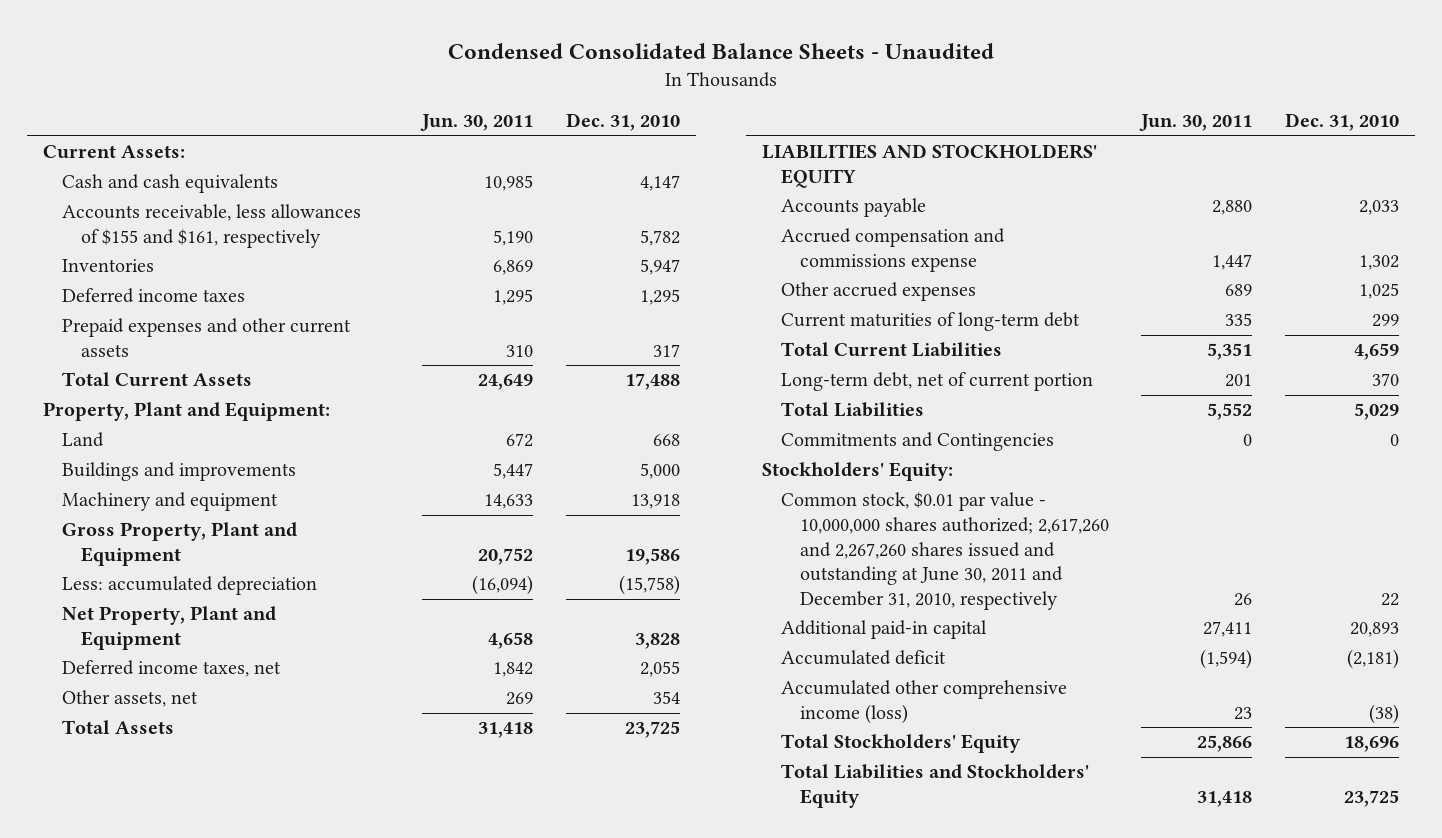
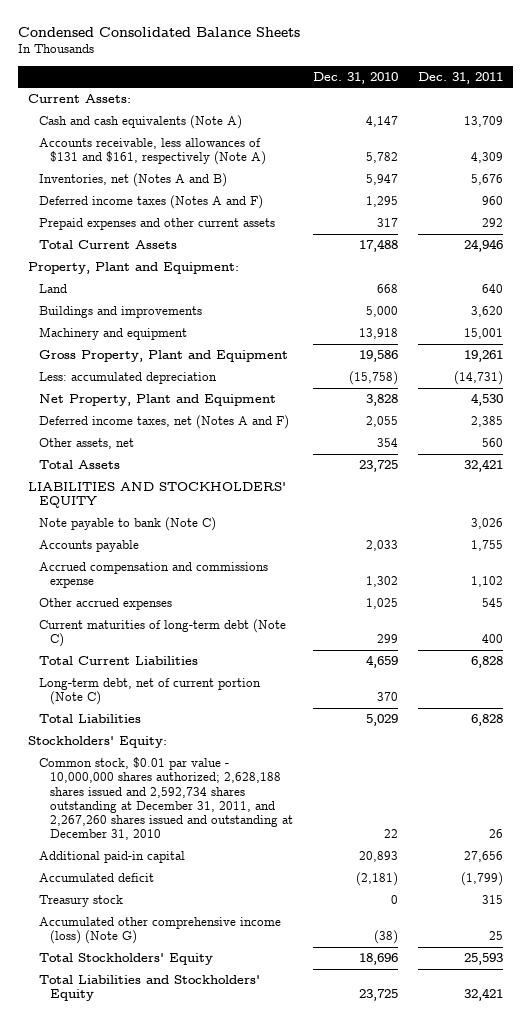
[448,42,995,59] Condensed Consolidated Balance Sheets - Unaudited -> [17,26,300,37] Condensed Consolidated Balance Sheets
[420,114,534,132] Jun. 30, 2011 -> none
none -> [418,71,504,84] Dec. 31, 2011
[62,174,279,194] Cash and cash equivalents -> [38,115,242,130] Cash and cash equivalents (Note A)
[62,204,362,249] Accounts receivable, less allowances of $155 and $161, respectively -> [38,138,266,166] Accounts receivable, less allowances of $131 and $161, respectively (Note A)
[62,259,155,273] Inventories -> [38,173,227,188] Inventories, net (Notes A and B)
[62,288,246,304] Deferred income taxes -> [38,195,263,210] Deferred income taxes (Notes A and F)
[62,660,282,678] Deferred income taxes, net -> [38,415,289,430] Deferred income taxes, net (Notes A and F)
none -> [38,517,216,532] Note payable to bank (Note C)
[781,312,1081,332] Current maturities of long-term debt -> [38,619,286,648] Current maturities of long-term debt (Note C)
[781,372,1094,392] Long-term debt, net of current portion -> [38,678,261,706] Long-term debt, net of current portion (Note C)
[781,432,1055,452] Commitments and Contingencies -> none
[781,492,1109,611] Common stock, $0.01 par value - 10,000,000 shares authorized; 2,617,260 and 2,267,260 shares issued and outstanding at June 30, 2011 and December 31, 2010, respectively -> [38,757,293,841] Common stock, $0.01 par value - 10,000,000 shares authorized; 2,628,188 shares issued and 2,592,734 shares outstanding at December 31, 2011, and 2,267,260 shares issued and outstanding at December 31, 2010
none -> [38,895,123,908] Treasury stock
[781,680,1068,725] Accumulated other comprehensive income (loss) -> [38,917,281,945] Accumulated other comprehensive income (loss) (Note G)

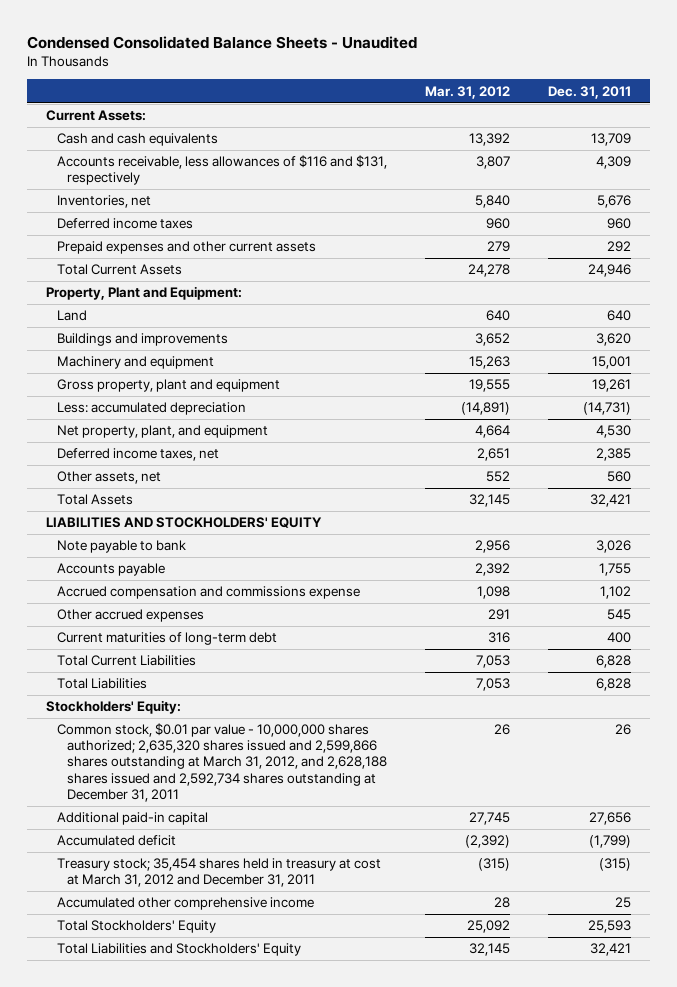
[17,26,300,37] Condensed Consolidated Balance Sheets -> [27,36,418,50] Condensed Consolidated Balance Sheets - Unaudited
[312,71,398,84] Dec. 31, 2010 -> none
none -> [424,85,510,99] Mar. 31, 2012
[38,115,242,130] Cash and cash equivalents (Note A) -> [56,133,218,147] Cash and cash equivalents
[38,138,266,166] Accounts receivable, less allowances of $131 and $161, respectively (Note A) -> [56,155,387,186] Accounts receivable, less allowances of $116 and $131, respectively
[38,173,227,188] Inventories, net (Notes A and B) -> [56,195,151,209] Inventories, net
[38,195,263,210] Deferred income taxes (Notes A and F) -> [56,218,193,230] Deferred income taxes
[38,350,288,363] Gross Property, Plant and Equipment -> [56,379,280,393] Gross property, plant and equipment
[38,394,276,407] Net Property, Plant and Equipment -> [56,425,268,439] Net property, plant, and equipment
[38,415,289,430] Deferred income taxes, net (Notes A and F) -> [56,448,219,462] Deferred income taxes, net
[38,517,216,532] Note payable to bank (Note C) -> [56,540,186,554] Note payable to bank
[38,619,286,648] Current maturities of long-term debt (Note C) -> [56,632,277,646] Current maturities of long-term debt
[38,678,261,706] Long-term debt, net of current portion (Note C) -> none
[38,757,293,841] Common stock, $0.01 par value - 10,000,000 shares authorized; 2,628,188 shares issued and 2,592,734 shares outstanding at December 31, 2011, and 2,267,260 shares issued and outstanding at December 31, 2010 -> [56,723,387,802] Common stock, $0.01 par value - 10,000,000 shares authorized; 2,635,320 shares issued and 2,599,866 shares outstanding at March 31, 2012, and 2,628,188 shares issued and 2,592,734 shares outstanding at December 31, 2011
[38,895,123,908] Treasury stock -> none
none -> [56,858,381,888] Treasury stock; 35,454 shares held in treasury at cost at March 31, 2012 and December 31, 2011
[38,917,281,945] Accumulated other comprehensive income (loss) (Note G) -> [56,897,314,911] Accumulated other comprehensive income

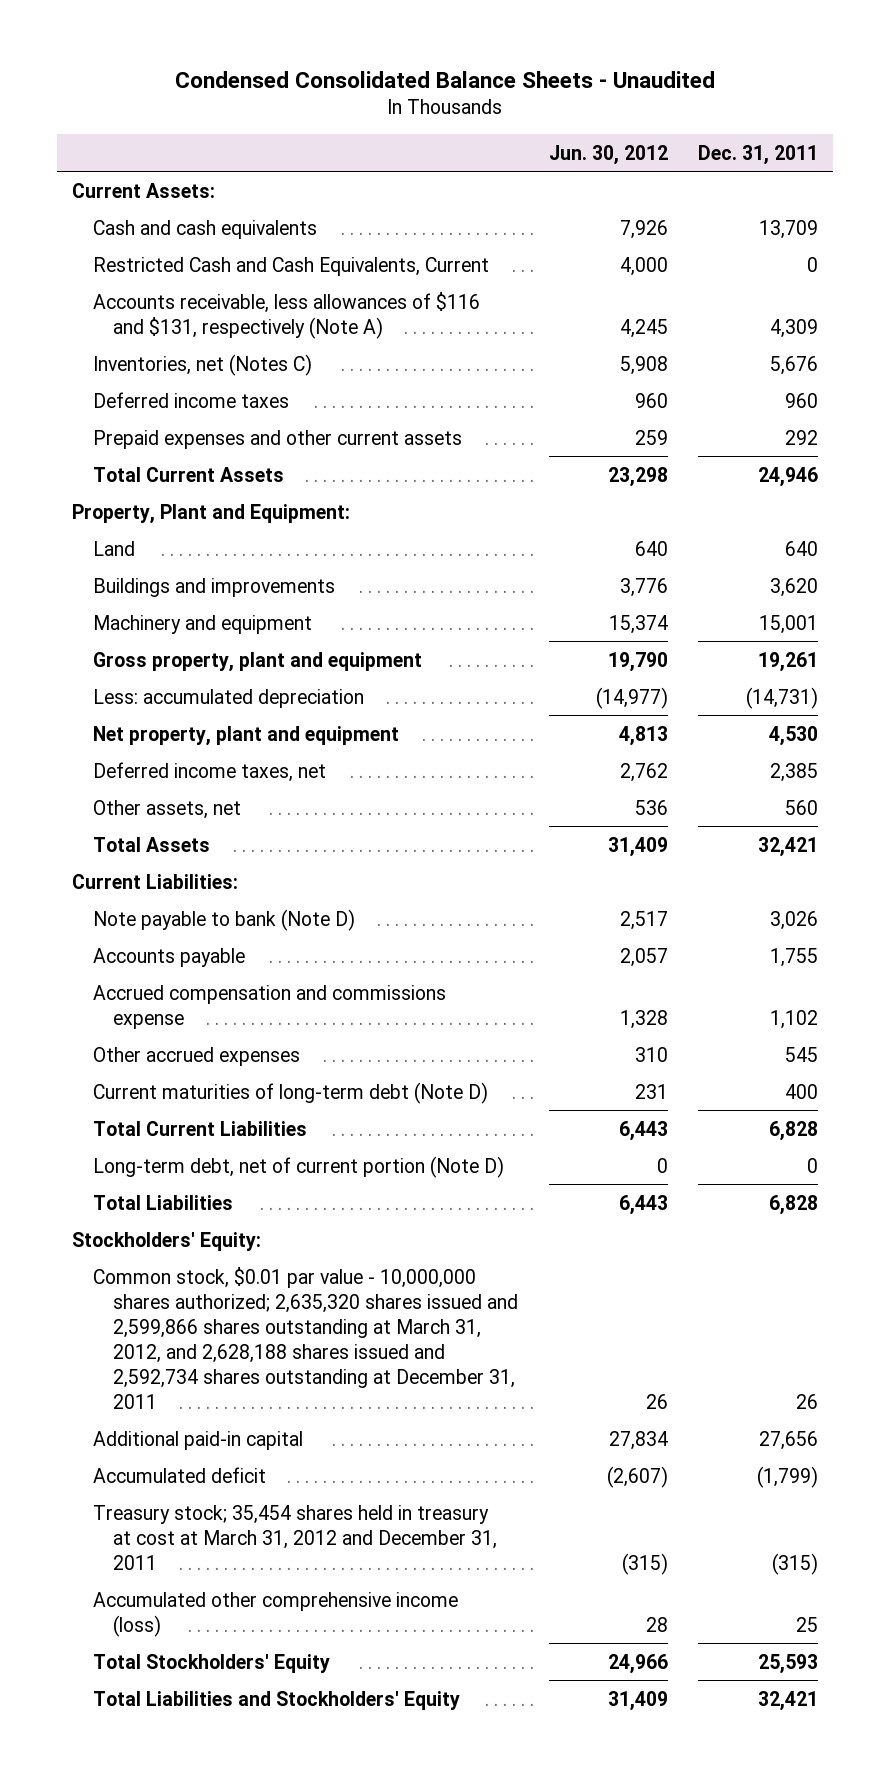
[424,85,510,99] Mar. 31, 2012 -> none
none -> [548,144,668,165] Jun. 30, 2012
none -> [92,256,489,276] Restricted Cash and Cash Equivalents, Current
[56,155,387,186] Accounts receivable, less allowances of $116 and $131, respectively -> [92,291,480,339] Accounts receivable, less allowances of $116 and $131, respectively (Note A)
[56,195,151,209] Inventories, net -> [92,353,312,376] Inventories, net (Notes C)
[56,425,268,439] Net property, plant, and equipment -> [92,725,399,746] Net property, plant and equipment
[46,517,323,529] LIABILITIES AND STOCKHOLDERS' EQUITY -> none
none -> [72,873,239,889] Current Liabilities:
[56,540,186,554] Note payable to bank -> [92,908,355,931] Note payable to bank (Note D)
[56,632,277,646] Current maturities of long-term debt -> [92,1081,488,1104] Current maturities of long-term debt (Note D)
none -> [92,1155,504,1178] Long-term debt, net of current portion (Note D)
[56,897,314,911] Accumulated other comprehensive income -> [92,1591,458,1637] Accumulated other comprehensive income (loss)

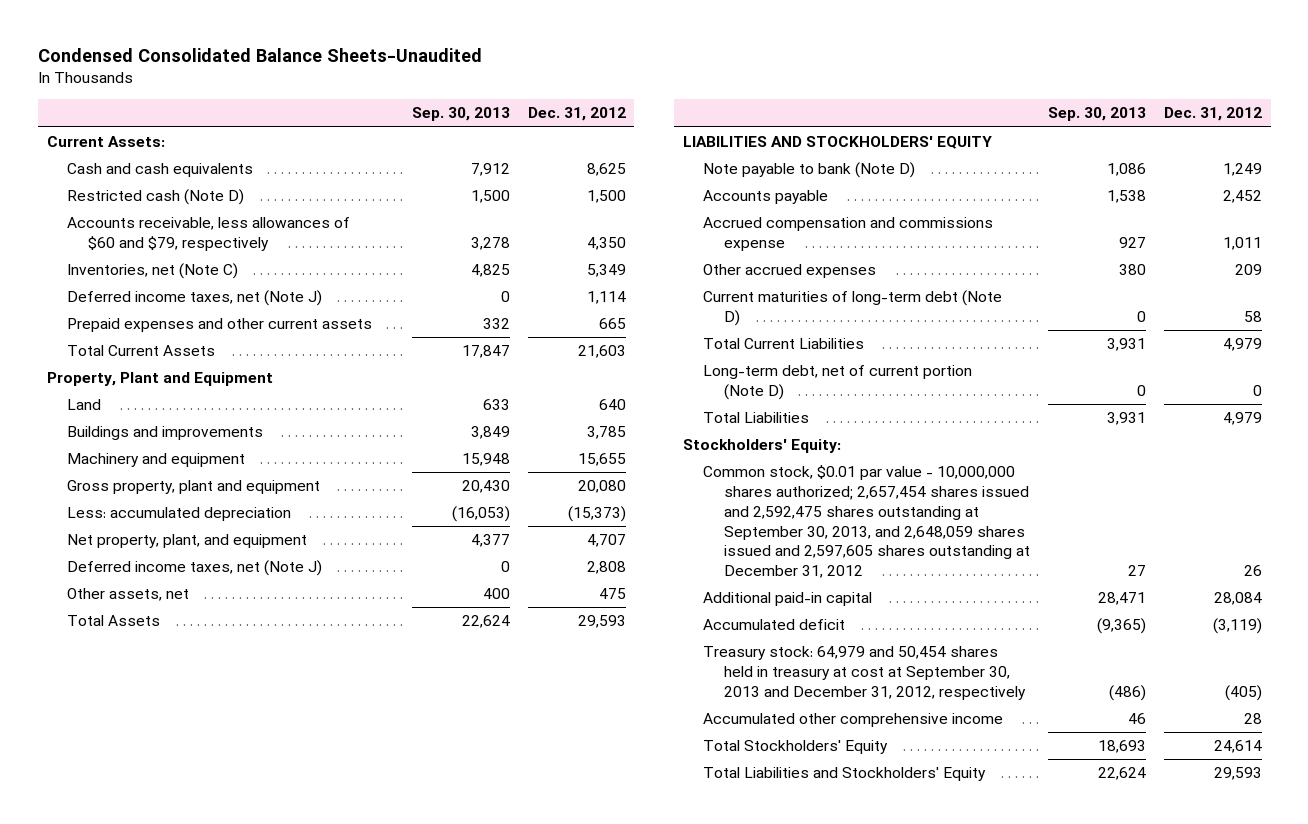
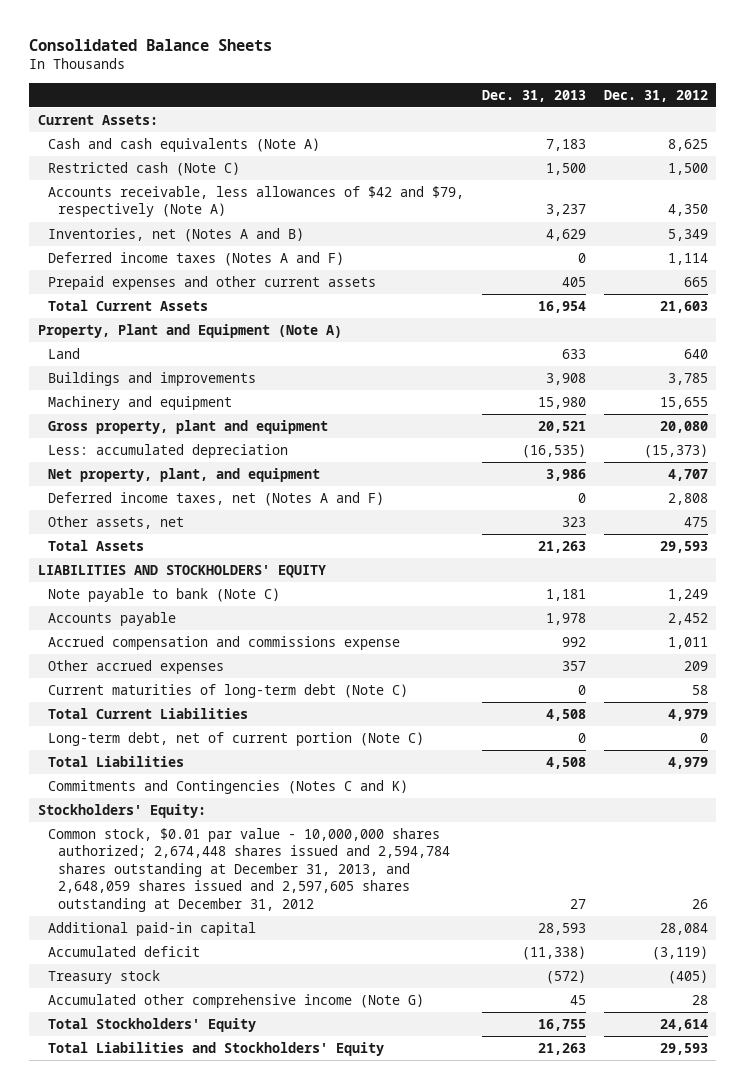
[37,48,482,63] Condensed Consolidated Balance Sheets-Unaudited -> [29,38,273,51] Consolidated Balance Sheets
[411,107,510,122] Sep. 30, 2013 -> none
none -> [481,89,586,102] Dec. 31, 2013
[67,163,254,178] Cash and cash equivalents -> [48,138,321,153] Cash and cash equivalents (Note A)
[67,189,245,206] Restricted cash (Note D) -> [48,162,241,177] Restricted cash (Note C)
[67,217,351,252] Accounts receivable, less allowances of $60 and $79, respectively -> [48,186,465,218] Accounts receivable, less allowances of $42 and $79, respectively (Note A)
[67,263,239,280] Inventories, net (Note C) -> [48,228,305,243] Inventories, net (Notes A and B)
[67,290,323,307] Deferred income taxes, net (Note J) -> [48,252,345,267] Deferred income taxes (Notes A and F)
[46,372,273,387] Property, Plant and Equipment -> [38,324,343,339] Property, Plant and Equipment (Note A)
[67,560,323,577] Deferred income taxes, net (Note J) -> [48,492,385,507] Deferred income taxes, net (Notes A and F)
[703,162,916,179] Note payable to bank (Note D) -> [48,588,281,603] Note payable to bank (Note C)
[703,290,1003,327] Current maturities of long-term debt (Note D) -> [48,684,409,699] Current maturities of long-term debt (Note C)
[703,365,973,401] Long-term debt, net of current portion (Note D) -> [48,732,425,747] Long-term debt, net of current portion (Note C)
none -> [48,780,409,795] Commitments and Contingencies (Notes C and K)
[703,465,1031,579] Common stock, $0.01 par value - 10,000,000 shares authorized; 2,657,454 shares issued and 2,592,475 shares outstanding at September 30, 2013, and 2,648,059 shares issued and 2,597,605 shares outstanding at December 31, 2012 -> [48,828,451,912] Common stock, $0.01 par value - 10,000,000 shares authorized; 2,674,448 shares issued and 2,594,784 shares outstanding at December 31, 2013, and 2,648,059 shares issued and 2,597,605 shares outstanding at December 31, 2012
[703,646,1027,700] Treasury stock: 64,979 and 50,454 shares held in treasury at cost at September 30, 2013 and December 31, 2012, respectively -> [48,970,161,985] Treasury stock
[703,713,1004,728] Accumulated other comprehensive income -> [48,994,425,1009] Accumulated other comprehensive income (Note G)

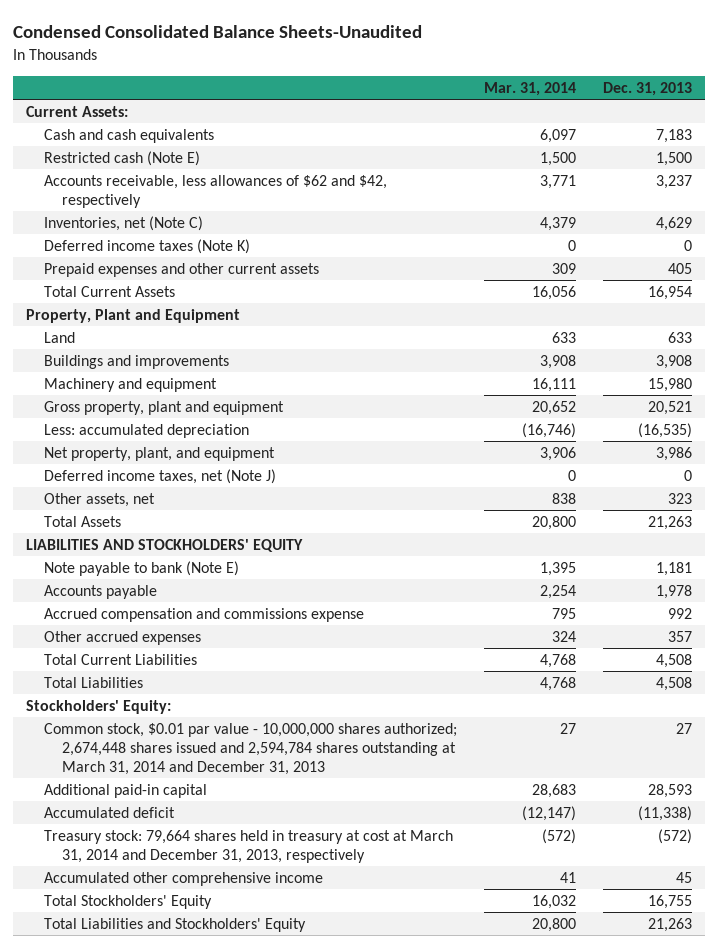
[29,38,273,51] Consolidated Balance Sheets -> [12,25,422,39] Condensed Consolidated Balance Sheets-Unaudited
[603,89,708,102] Dec. 31, 2012 -> none
none -> [483,81,576,96] Mar. 31, 2014
[48,138,321,153] Cash and cash equivalents (Note A) -> [44,128,215,143] Cash and cash equivalents
[48,162,241,177] Restricted cash (Note C) -> [44,150,201,166] Restricted cash (Note E)
[48,186,465,218] Accounts receivable, less allowances of $42 and $79, respectively (Note A) -> [44,174,388,208] Accounts receivable, less allowances of $62 and $42, respectively
[48,228,305,243] Inventories, net (Notes A and B) -> [44,215,204,231] Inventories, net (Note C)
[48,252,345,267] Deferred income taxes (Notes A and F) -> [44,238,251,254] Deferred income taxes (Note K)
[38,324,343,339] Property, Plant and Equipment (Note A) -> [26,308,241,323] Property, Plant and Equipment
[48,492,385,507] Deferred income taxes, net (Notes A and F) -> [44,468,277,484] Deferred income taxes, net (Note J)
[48,588,281,603] Note payable to bank (Note C) -> [44,560,240,576] Note payable to bank (Note E)
[48,684,409,699] Current maturities of long-term debt (Note C) -> none
[48,732,425,747] Long-term debt, net of current portion (Note C) -> none
[48,780,409,795] Commitments and Contingencies (Notes C and K) -> none
[48,828,451,912] Common stock, $0.01 par value - 10,000,000 shares authorized; 2,674,448 shares issued and 2,594,784 shares outstanding at December 31, 2013, and 2,648,059 shares issued and 2,597,605 shares outstanding at December 31, 2012 -> [44,722,458,775] Common stock, $0.01 par value - 10,000,000 shares authorized; 2,674,448 shares issued and 2,594,784 shares outstanding at March 31, 2014 and December 31, 2013
[48,970,161,985] Treasury stock -> [44,829,454,863] Treasury stock: 79,664 shares held in treasury at cost at March 31, 2014 and December 31, 2013, respectively
[48,994,425,1009] Accumulated other comprehensive income (Note G) -> [44,871,324,886] Accumulated other comprehensive income

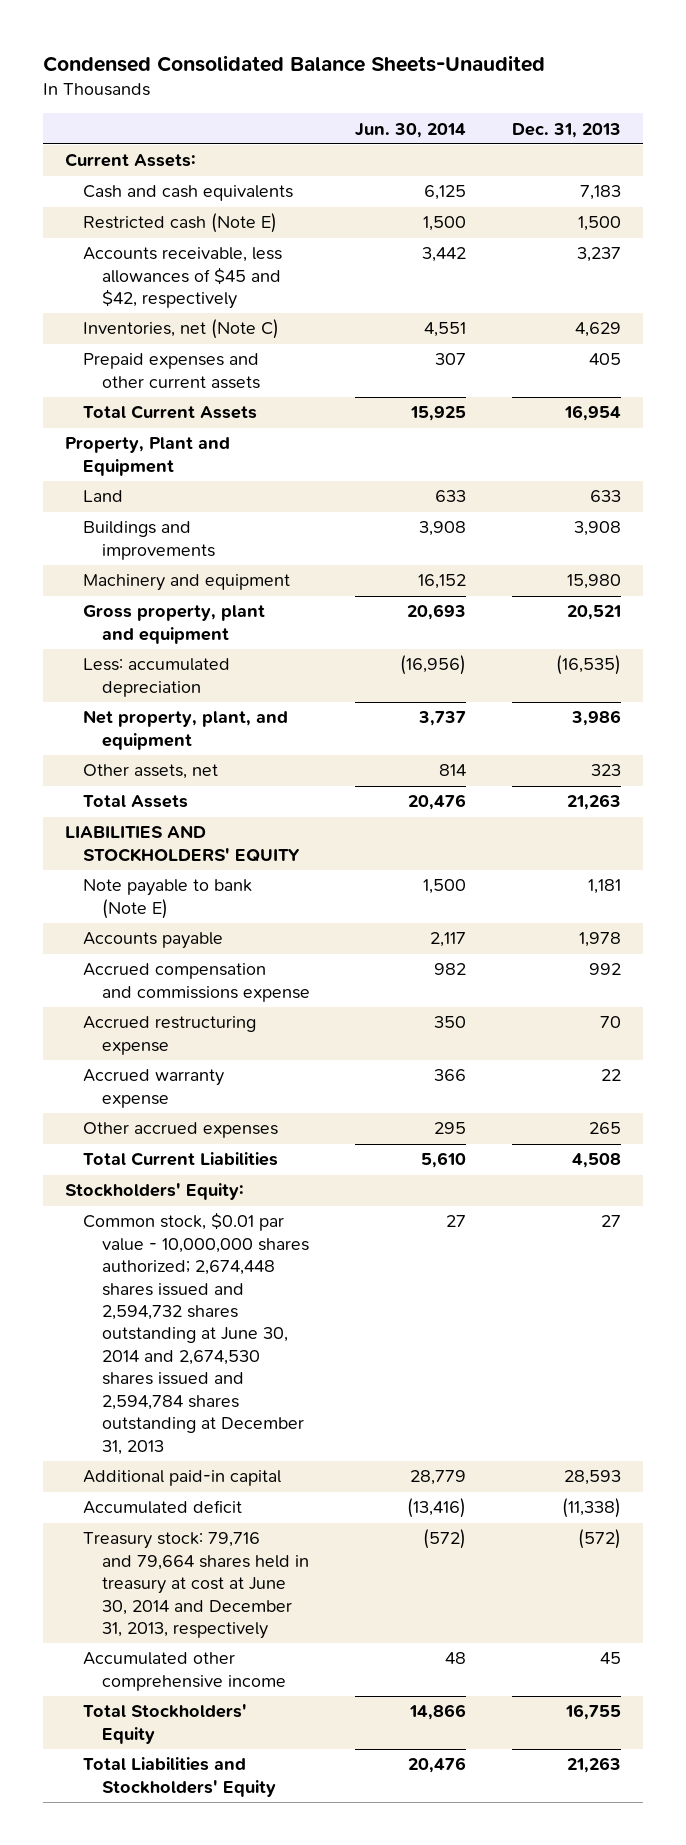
[483,81,576,96] Mar. 31, 2014 -> none
none -> [355,122,467,138] Jun. 30, 2014
[44,174,388,208] Accounts receivable, less allowances of $62 and $42, respectively -> [83,247,283,310] Accounts receivable, less allowances of $45 and $42, respectively
[44,238,251,254] Deferred income taxes (Note K) -> none
[44,468,277,484] Deferred income taxes, net (Note J) -> none
none -> [83,1016,257,1055] Accrued restructuring expense
none -> [83,1069,225,1108] Accrued warranty expense
[667,630,692,642] 357 -> [588,1122,621,1135] 265
[44,676,144,688] Total Liabilities -> none
[44,722,458,775] Common stock, $0.01 par value - 10,000,000 shares authorized; 2,674,448 shares issued and 2,594,784 shares outstanding at March 31, 2014 and December 31, 2013 -> [83,1212,309,1455] Common stock, $0.01 par value - 10,000,000 shares authorized; 2,674,448 shares issued and 2,594,732 shares outstanding at June 30, 2014 and 2,674,530 shares issued and 2,594,784 shares outstanding at December 31, 2013
[44,829,454,863] Treasury stock: 79,664 shares held in treasury at cost at March 31, 2014 and December 31, 2013, respectively -> [83,1532,309,1640] Treasury stock: 79,716 and 79,664 shares held in treasury at cost at June 30, 2014 and December 31, 2013, respectively

